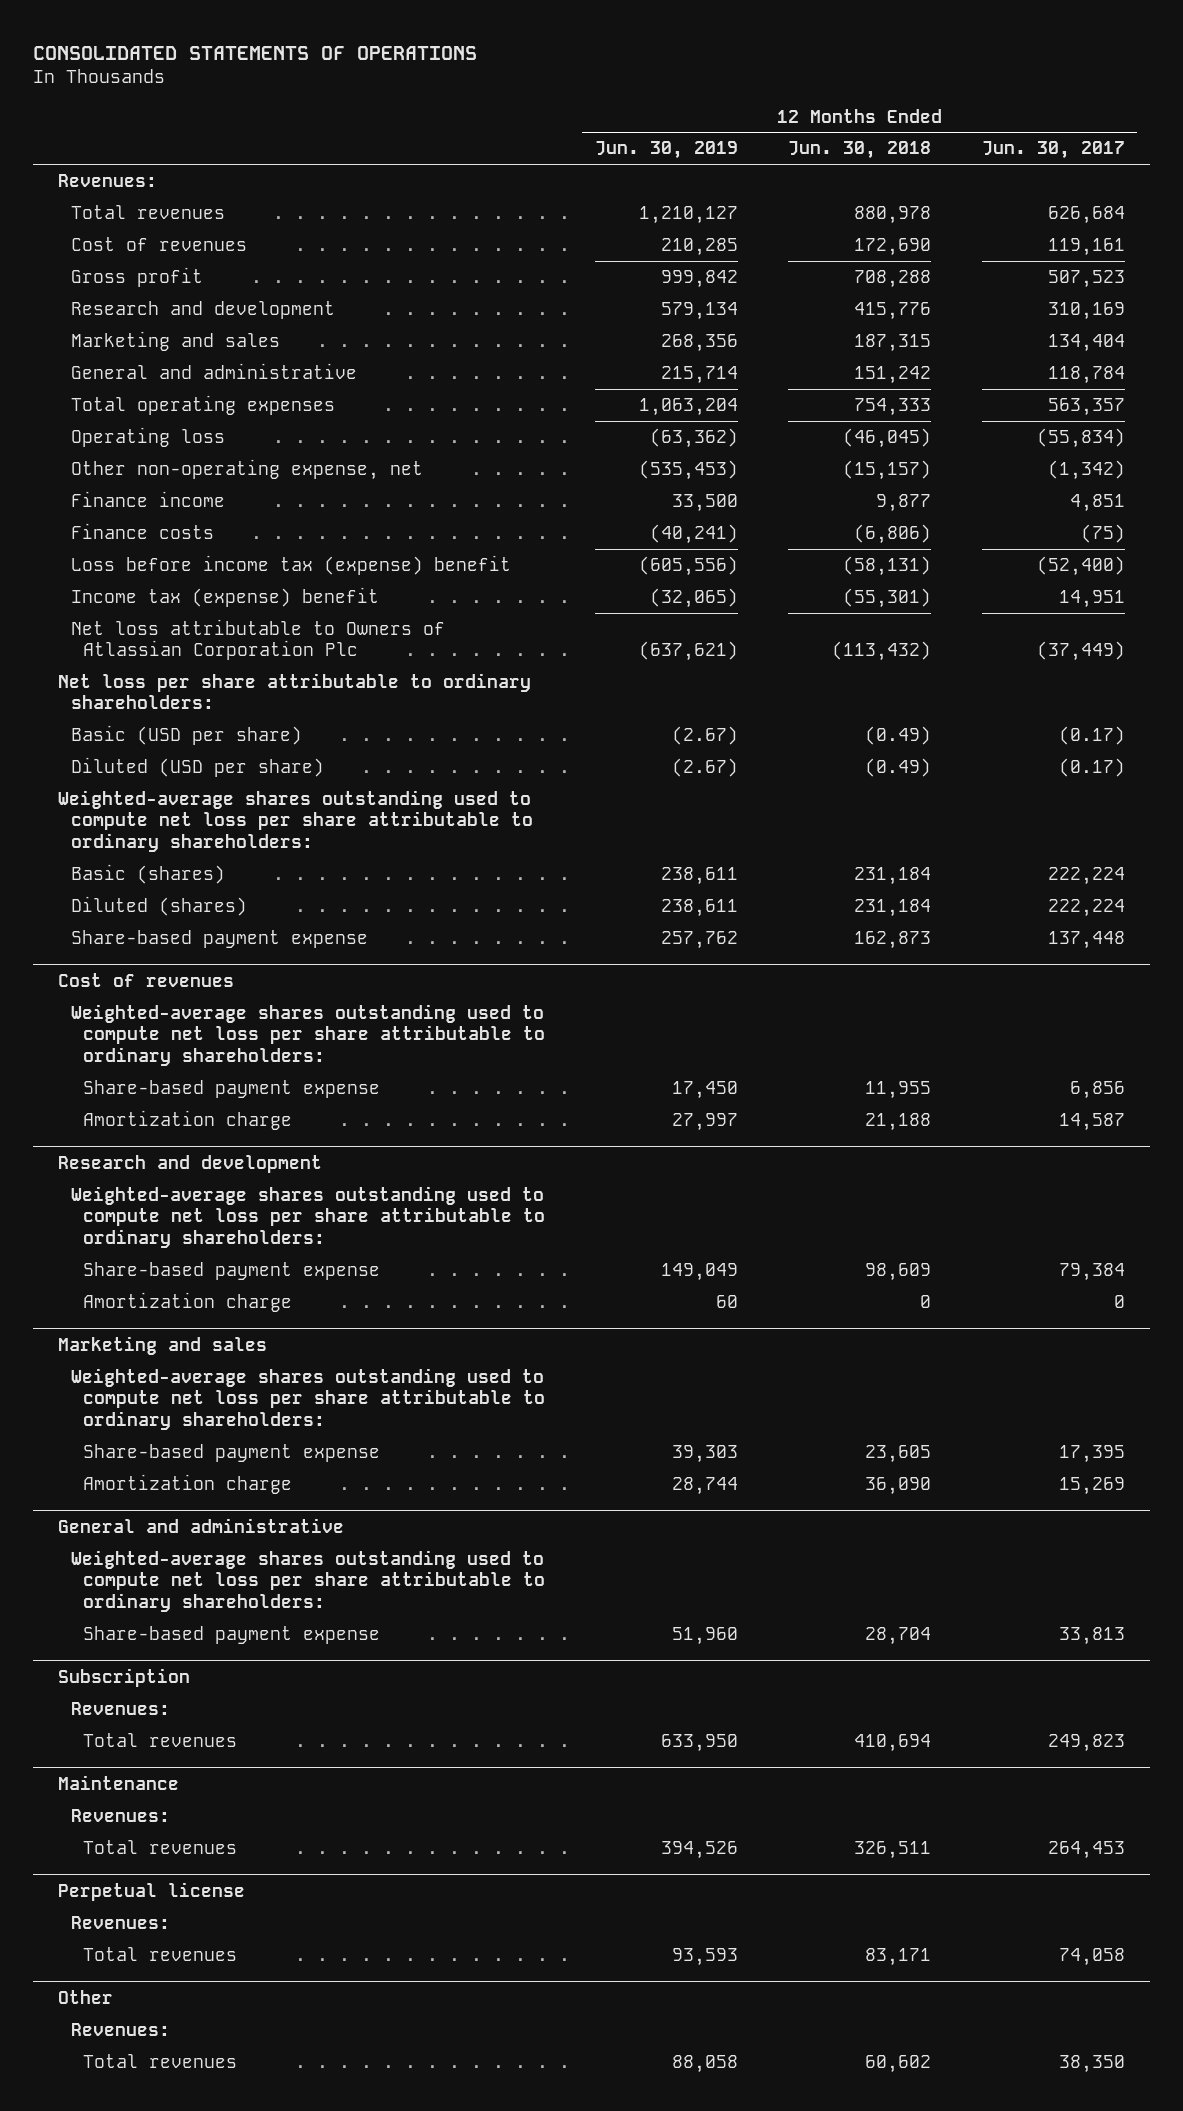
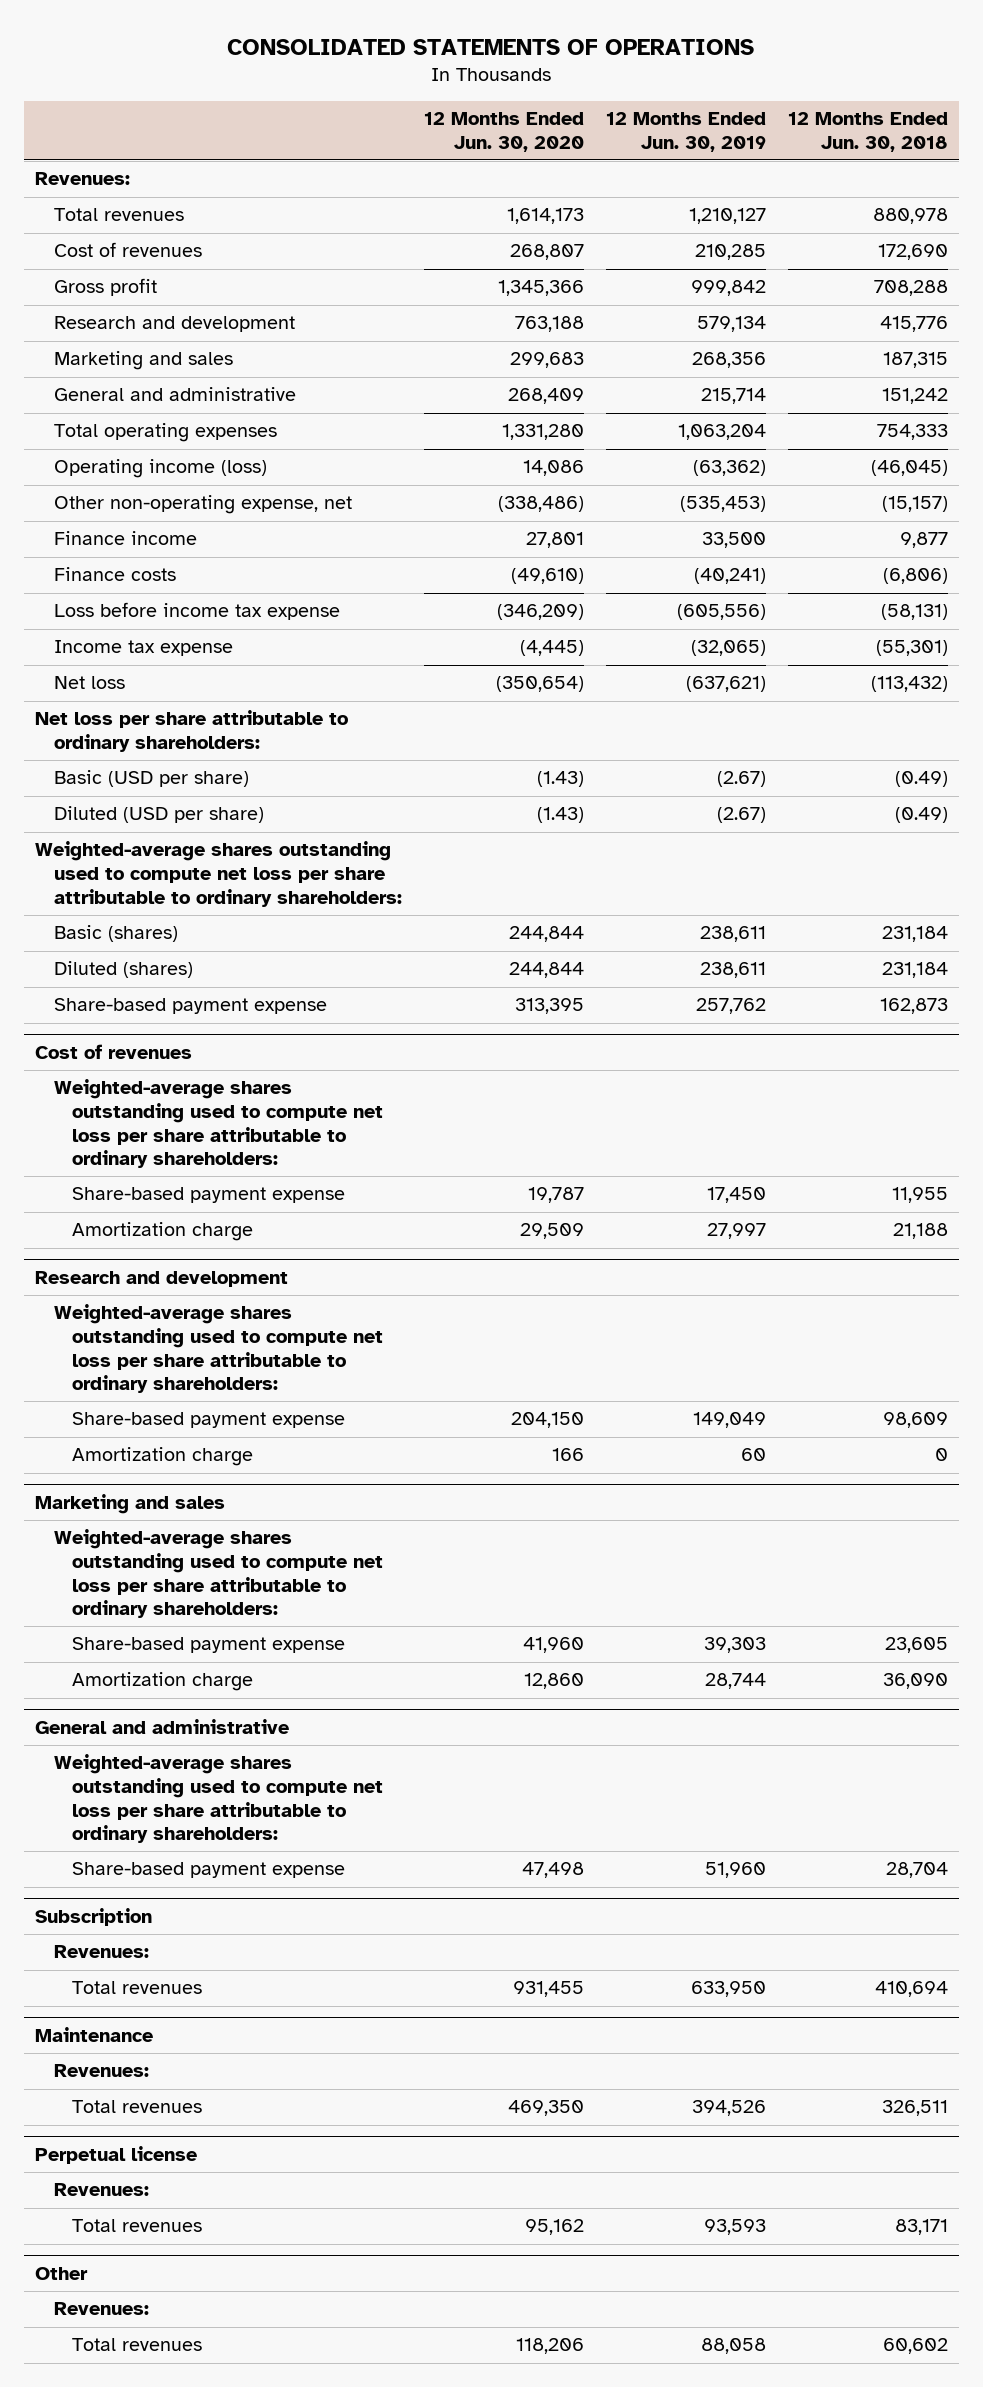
[981,141,1125,160] Jun. 30, 2017 -> none
none -> [423,112,584,152] 12 Months Ended Jun. 30, 2020
[70,426,225,447] Operating loss -> [53,459,267,479] Operating income (loss)
[70,554,511,575] Loss before income tax (expense) benefit -> [53,602,340,621] Loss before income tax expense
[70,586,379,607] Income tax (expense) benefit -> [53,640,233,657] Income tax expense
[70,618,445,661] Net loss attributable to Owners of Atlassian Corporation Plc -> [53,676,125,690] Net loss

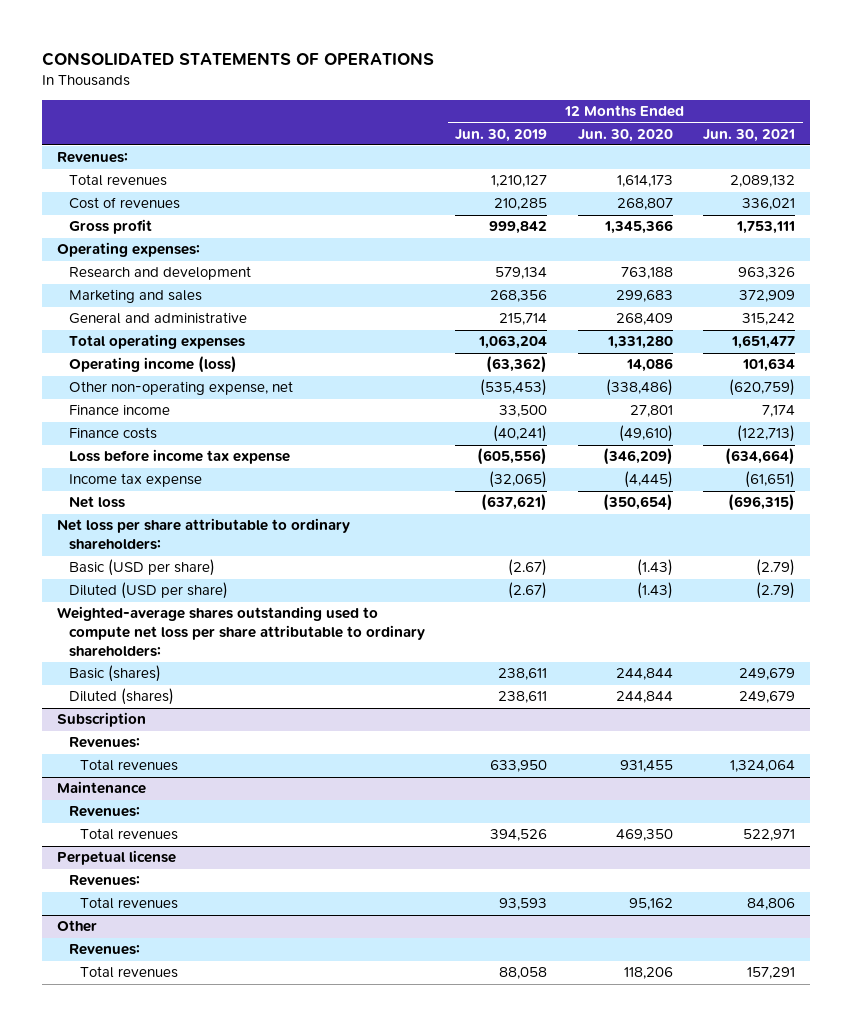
[787,112,948,152] 12 Months Ended Jun. 30, 2018 -> none
none -> [703,128,796,142] Jun. 30, 2021
none -> [57,242,201,258] Operating expenses:
[53,998,327,1015] Share-based payment expense -> none
[34,1044,192,1060] Cost of revenues -> none
[53,1079,384,1169] Weighted-average shares outstanding used to compute net loss per share attributable to ordinary shareholders: -> none
[72,1187,346,1204] Share-based payment expense -> none
[72,1222,254,1242] Amortization charge -> none
[34,1271,288,1288] Research and development -> none
[53,1304,384,1394] Weighted-average shares outstanding used to compute net loss per share attributable to ordinary shareholders: -> none
[72,1412,346,1429] Share-based payment expense -> none
[72,1447,254,1467] Amortization charge -> none
[34,1494,225,1515] Marketing and sales -> none
[53,1529,384,1619] Weighted-average shares outstanding used to compute net loss per share attributable to ordinary shareholders: -> none
[72,1637,346,1654] Share-based payment expense -> none
[72,1672,254,1692] Amortization charge -> none
[34,1719,289,1735] General and administrative -> none
[53,1754,384,1844] Weighted-average shares outstanding used to compute net loss per share attributable to ordinary shareholders: -> none
[72,1862,346,1879] Share-based payment expense -> none

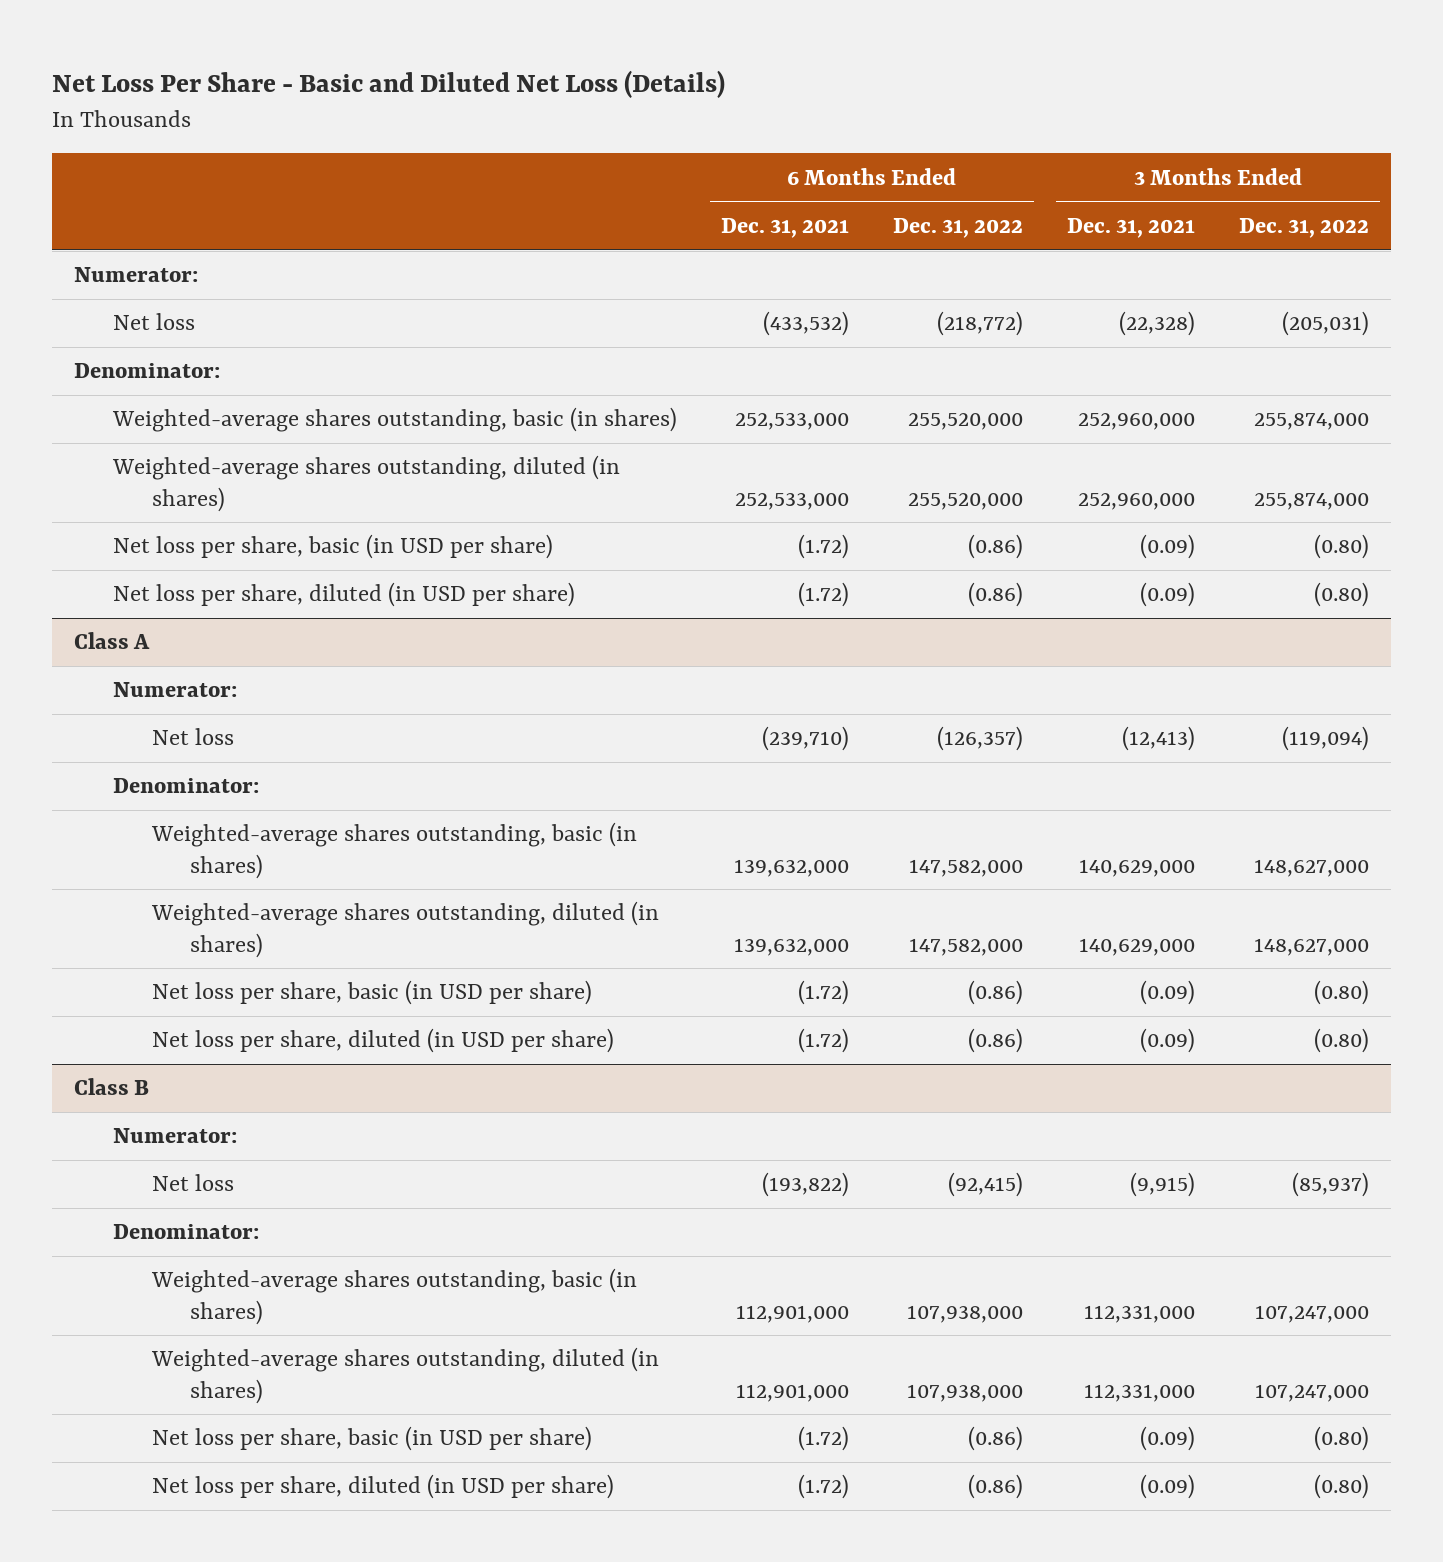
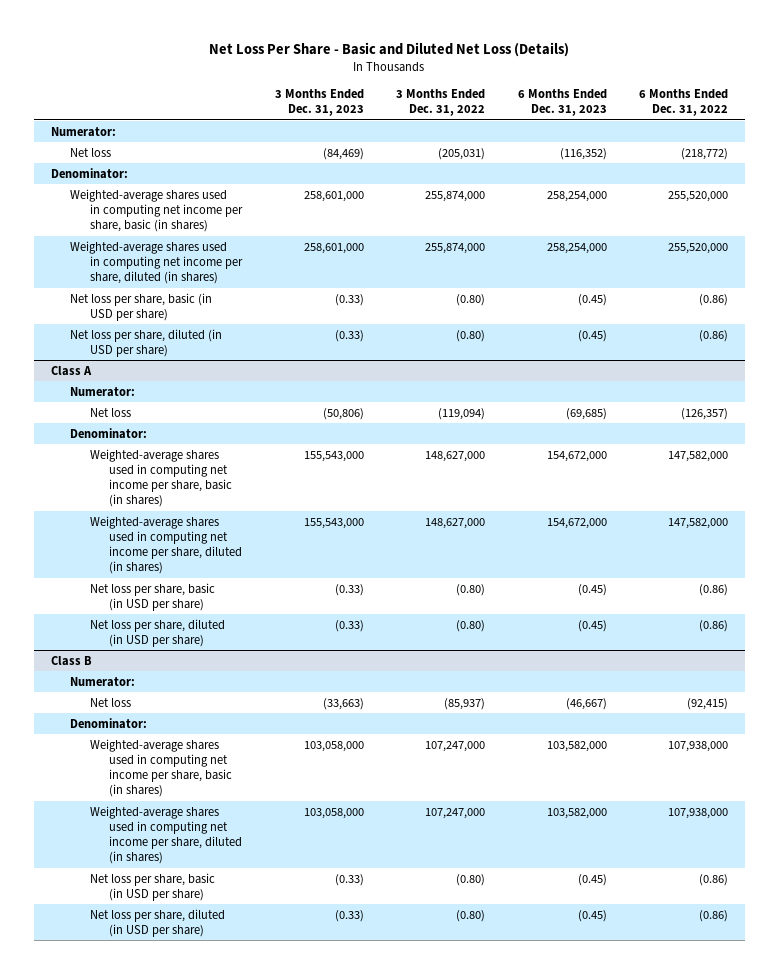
[720,218,849,239] Dec. 31, 2021 -> none
[1066,218,1195,239] Dec. 31, 2021 -> none
none -> [274,88,364,117] 3 Months Ended Dec. 31, 2023
none -> [517,88,607,117] 6 Months Ended Dec. 31, 2023
[111,407,677,433] Weighted-average shares outstanding, basic (in shares) -> [70,188,243,233] Weighted-average shares used in computing net income per share, basic (in shares)
[111,455,620,512] Weighted-average shares outstanding, diluted (in shares) -> [70,240,243,285] Weighted-average shares used in computing net income per share, diluted (in shares)
[150,822,637,879] Weighted-average shares outstanding, basic (in shares) -> [89,448,233,508] Weighted-average shares used in computing net income per share, basic (in shares)
[150,901,659,958] Weighted-average shares outstanding, diluted (in shares) -> [89,515,243,575] Weighted-average shares used in computing net income per share, diluted (in shares)
[150,1268,637,1325] Weighted-average shares outstanding, basic (in shares) -> [89,738,233,798] Weighted-average shares used in computing net income per share, basic (in shares)
[150,1347,659,1404] Weighted-average shares outstanding, diluted (in shares) -> [89,805,243,865] Weighted-average shares used in computing net income per share, diluted (in shares)

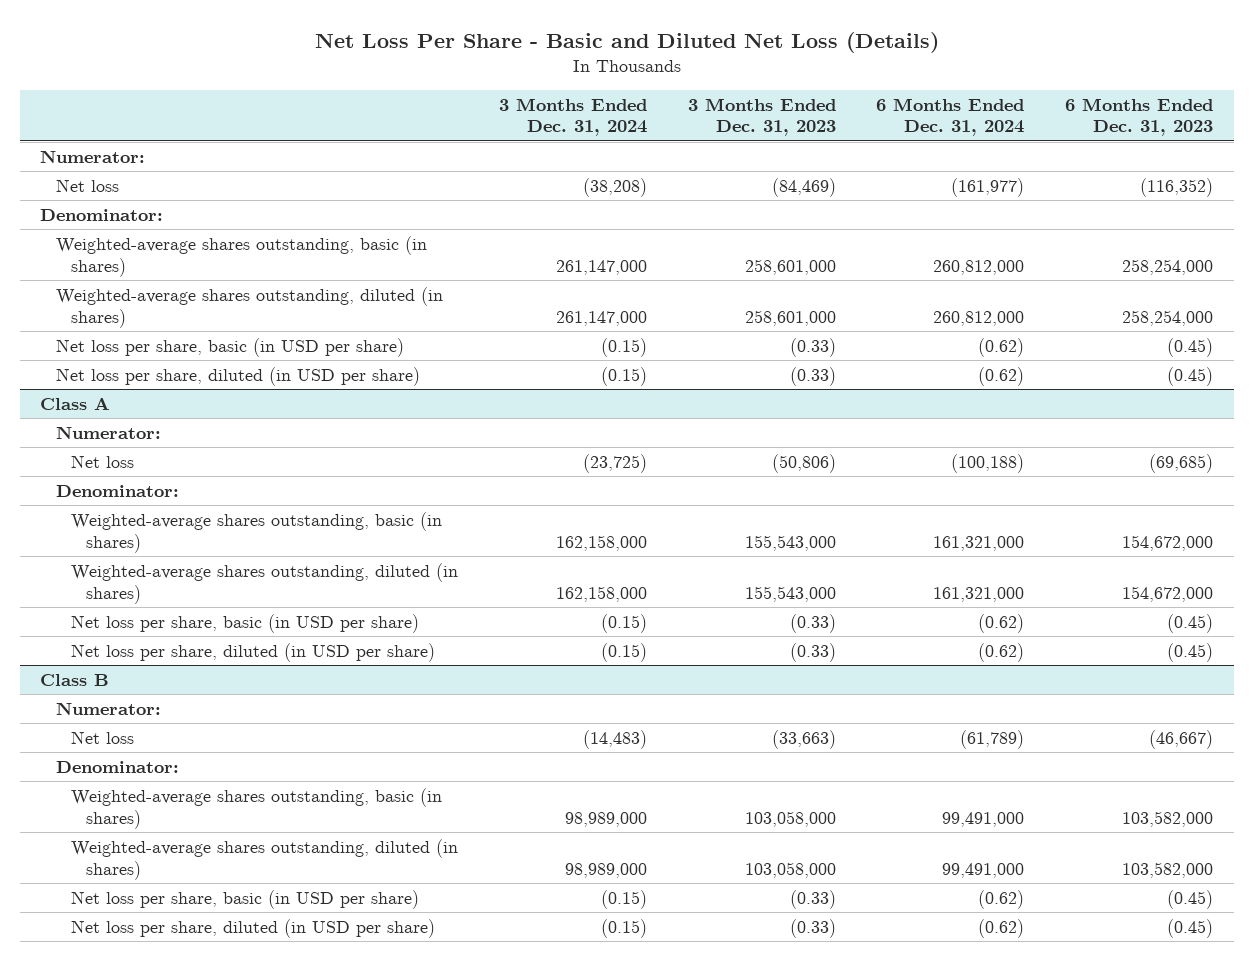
[396,88,486,117] 3 Months Ended Dec. 31, 2022 -> none
[639,88,729,117] 6 Months Ended Dec. 31, 2022 -> none
none -> [498,97,647,137] 3 Months Ended Dec. 31, 2024
none -> [876,97,1025,137] 6 Months Ended Dec. 31, 2024
[70,188,243,233] Weighted-average shares used in computing net income per share, basic (in shares) -> [55,235,427,277] Weighted-average shares outstanding, basic (in shares)
[70,240,243,285] Weighted-average shares used in computing net income per share, diluted (in shares) -> [55,286,443,328] Weighted-average shares outstanding, diluted (in shares)
[89,448,233,508] Weighted-average shares used in computing net income per share, basic (in shares) -> [70,511,442,553] Weighted-average shares outstanding, basic (in shares)
[89,515,243,575] Weighted-average shares used in computing net income per share, diluted (in shares) -> [70,562,458,604] Weighted-average shares outstanding, diluted (in shares)
[89,738,233,798] Weighted-average shares used in computing net income per share, basic (in shares) -> [70,787,442,829] Weighted-average shares outstanding, basic (in shares)
[89,805,243,865] Weighted-average shares used in computing net income per share, diluted (in shares) -> [70,838,458,880] Weighted-average shares outstanding, diluted (in shares)

